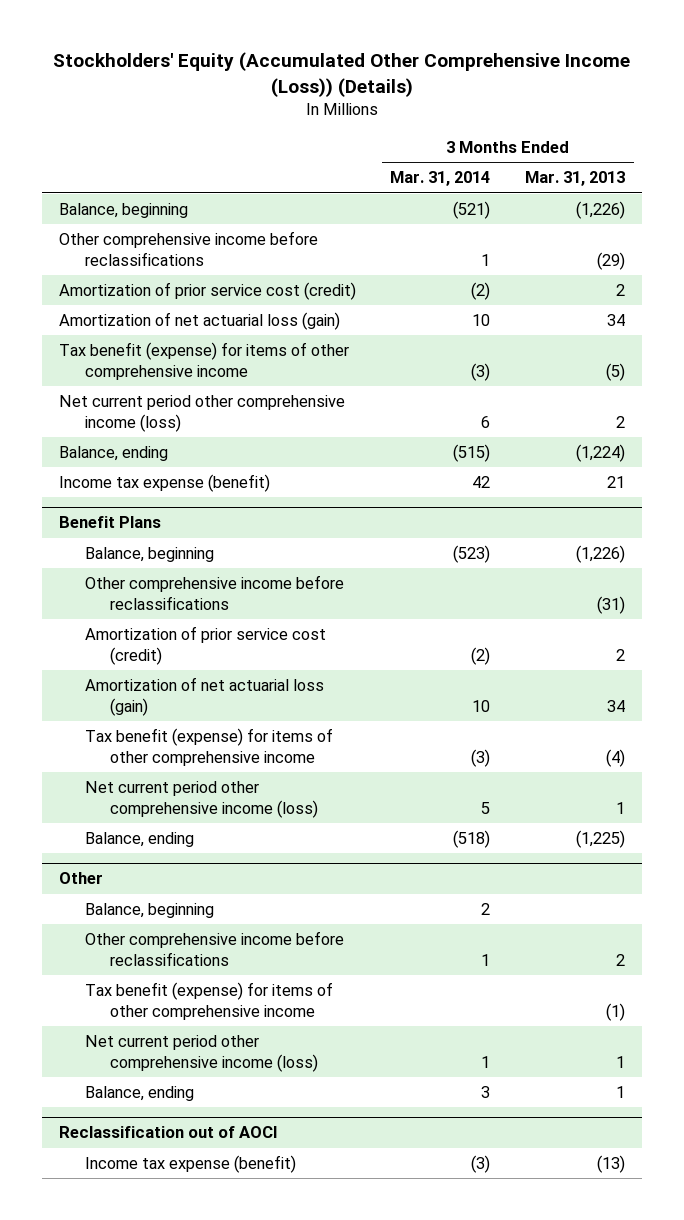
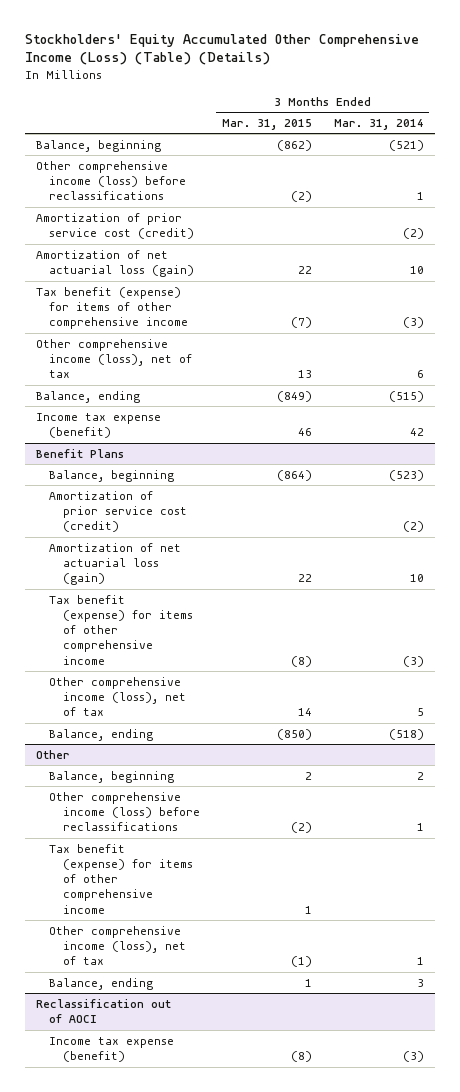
[52,52,630,98] Stockholders' Equity (Accumulated Other Comprehensive Income (Loss)) (Details) -> [25,33,420,66] Stockholders' Equity Accumulated Other Comprehensive Income (Loss) (Table) (Details)
[524,171,625,187] Mar. 31, 2013 -> none
none -> [221,118,312,130] Mar. 31, 2015
[59,231,319,266] Other comprehensive income before reclassifications -> [36,160,187,201] Other comprehensive income (loss) before reclassifications
[59,395,346,432] Net current period other comprehensive income (loss) -> [36,338,193,379] Other comprehensive income (loss), net of tax
[84,575,344,610] Other comprehensive income before reclassifications -> none
[84,781,319,818] Net current period other comprehensive income (loss) -> [49,676,186,717] Other comprehensive income (loss), net of tax
[84,931,344,966] Other comprehensive income before reclassifications -> [49,791,200,832] Other comprehensive income (loss) before reclassifications
[84,1035,319,1072] Net current period other comprehensive income (loss) -> [49,925,186,966] Other comprehensive income (loss), net of tax

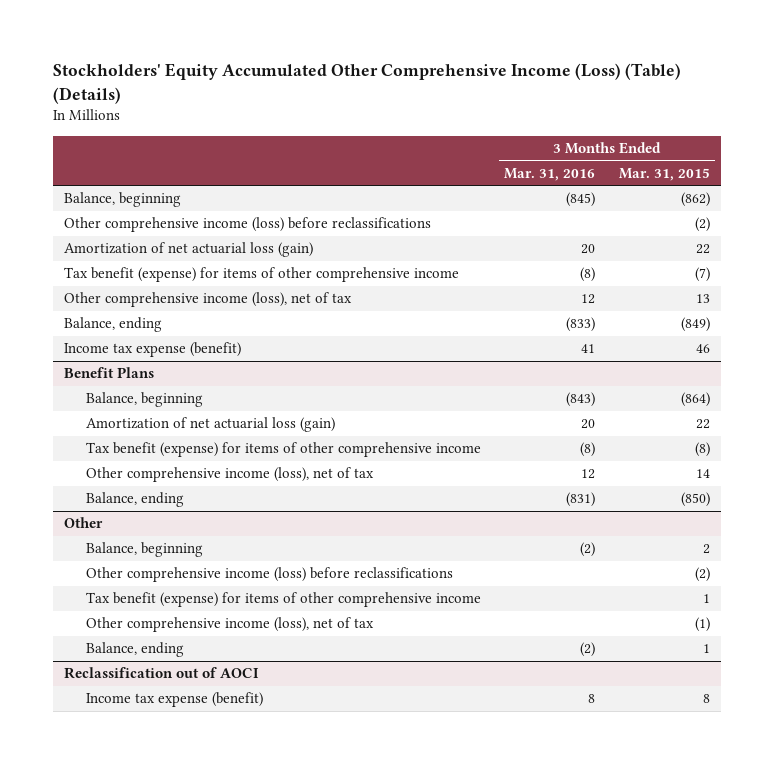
[333,118,424,130] Mar. 31, 2014 -> none
none -> [504,167,596,181] Mar. 31, 2016
[36,212,195,240] Amortization of prior service cost (credit) -> none
[49,490,187,533] Amortization of prior service cost (credit) -> none
[290,1051,312,1063] (8) -> [702,694,710,704] 8

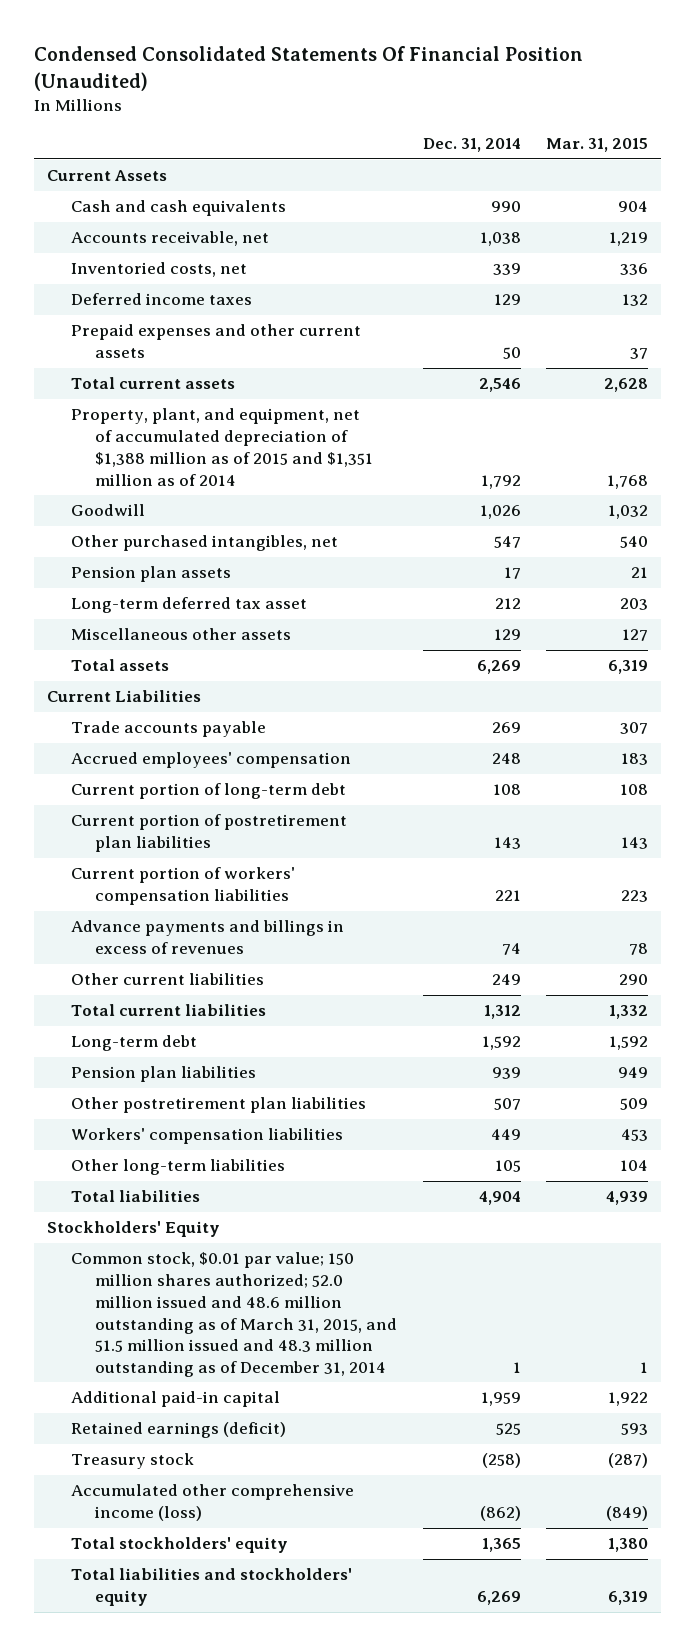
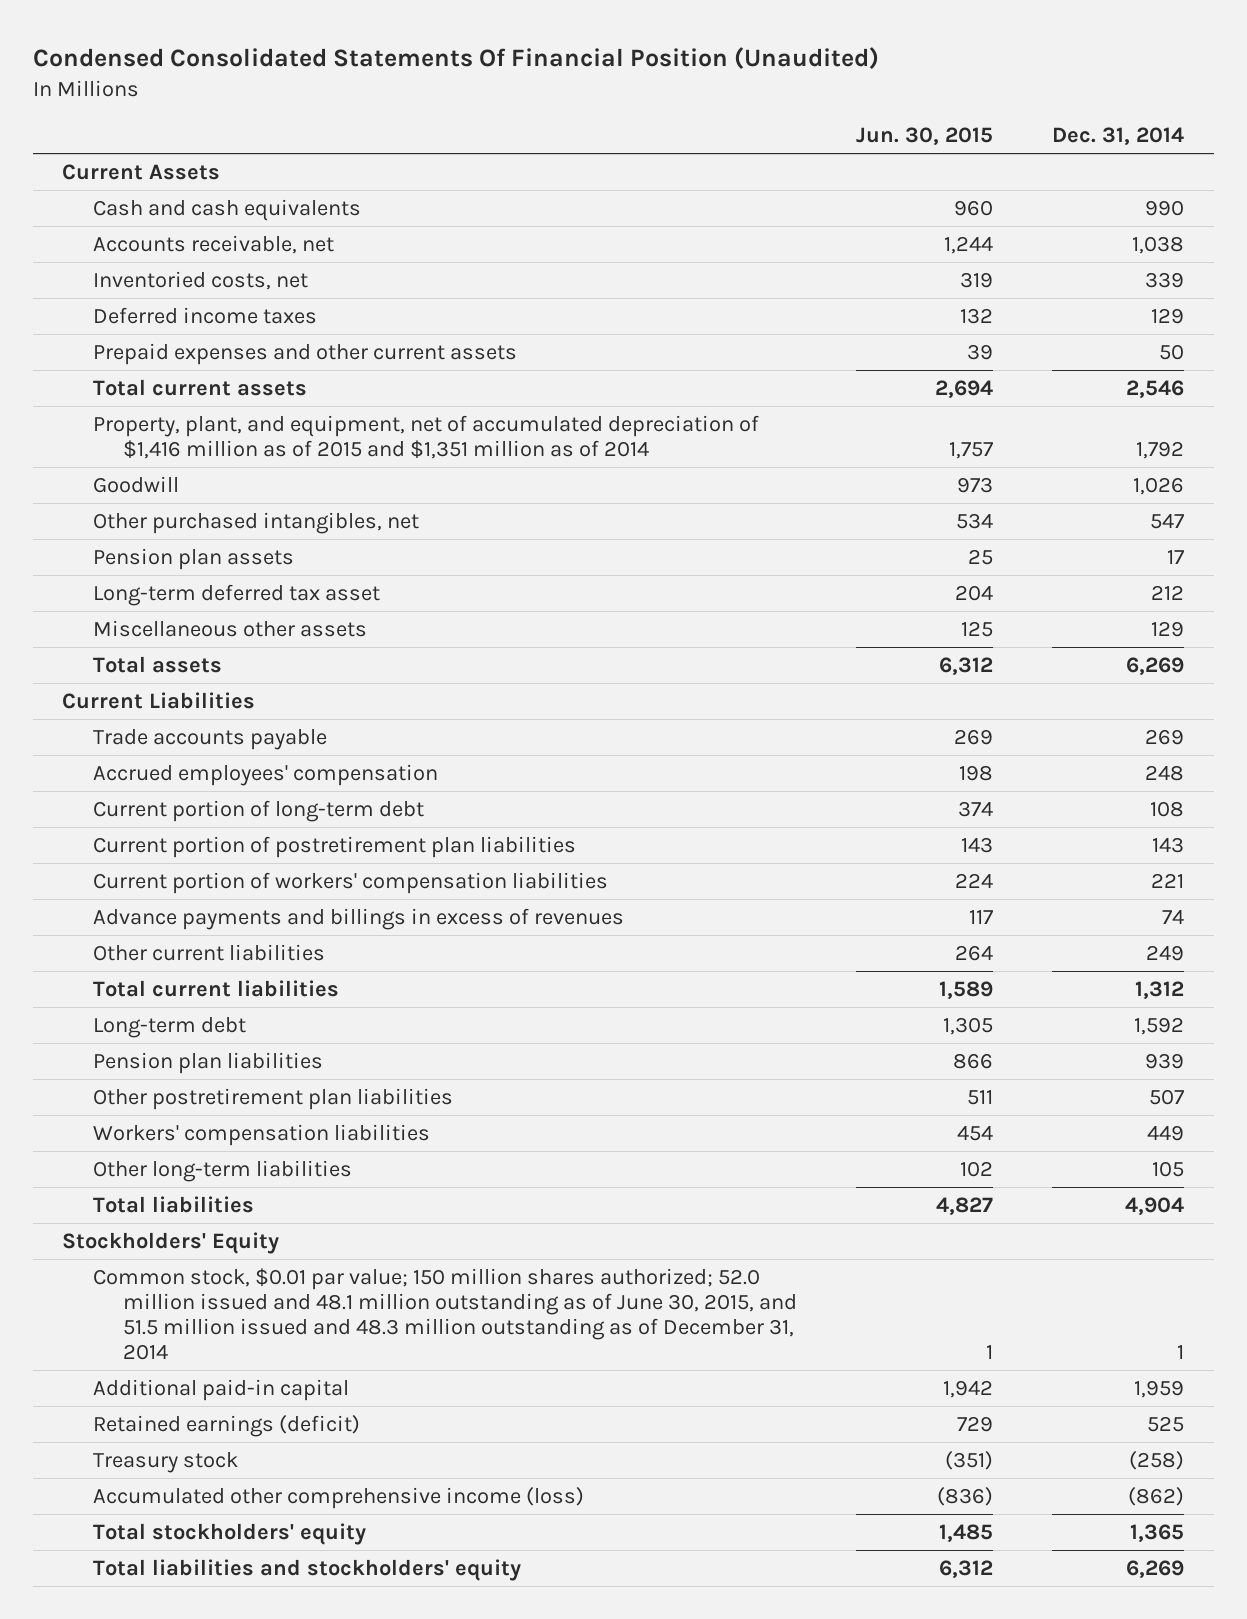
[546,138,649,153] Mar. 31, 2015 -> none
none -> [856,127,994,146] Jun. 30, 2015
[71,408,374,486] Property, plant, and equipment, net of accumulated depreciation of $1,388 million as of 2015 and $1,351 million as of 2014 -> [92,414,759,459] Property, plant, and equipment, net of accumulated depreciation of $1,416 million as of 2015 and $1,351 million as of 2014
[71,1252,398,1377] Common stock, $0.01 par value; 150 million shares authorized; 52.0 million issued and 48.6 million outstanding as of March 31, 2015, and 51.5 million issued and 48.3 million outstanding as of December 31, 2014 -> [92,1267,798,1361] Common stock, $0.01 par value; 150 million shares authorized; 52.0 million issued and 48.1 million outstanding as of June 30, 2015, and 51.5 million issued and 48.3 million outstanding as of December 31, 2014

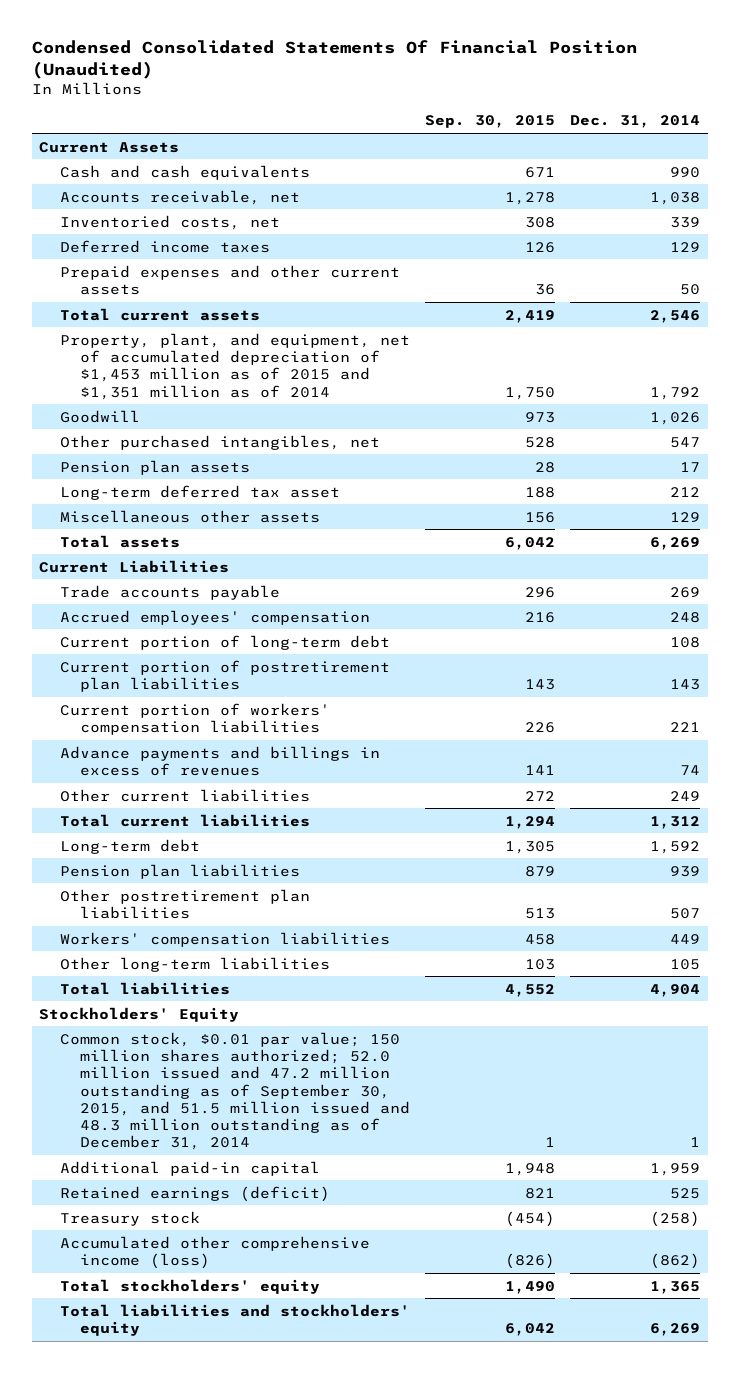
[856,127,994,146] Jun. 30, 2015 -> none
none -> [425,115,556,129] Sep. 30, 2015
[92,414,759,459] Property, plant, and equipment, net of accumulated depreciation of $1,416 million as of 2015 and $1,351 million as of 2014 -> [59,332,410,400] Property, plant, and equipment, net of accumulated depreciation of $1,453 million as of 2015 and $1,351 million as of 2014
[92,1267,798,1361] Common stock, $0.01 par value; 150 million shares authorized; 52.0 million issued and 48.1 million outstanding as of June 30, 2015, and 51.5 million issued and 48.3 million outstanding as of December 31, 2014 -> [59,1031,411,1151] Common stock, $0.01 par value; 150 million shares authorized; 52.0 million issued and 47.2 million outstanding as of September 30, 2015, and 51.5 million issued and 48.3 million outstanding as of December 31, 2014

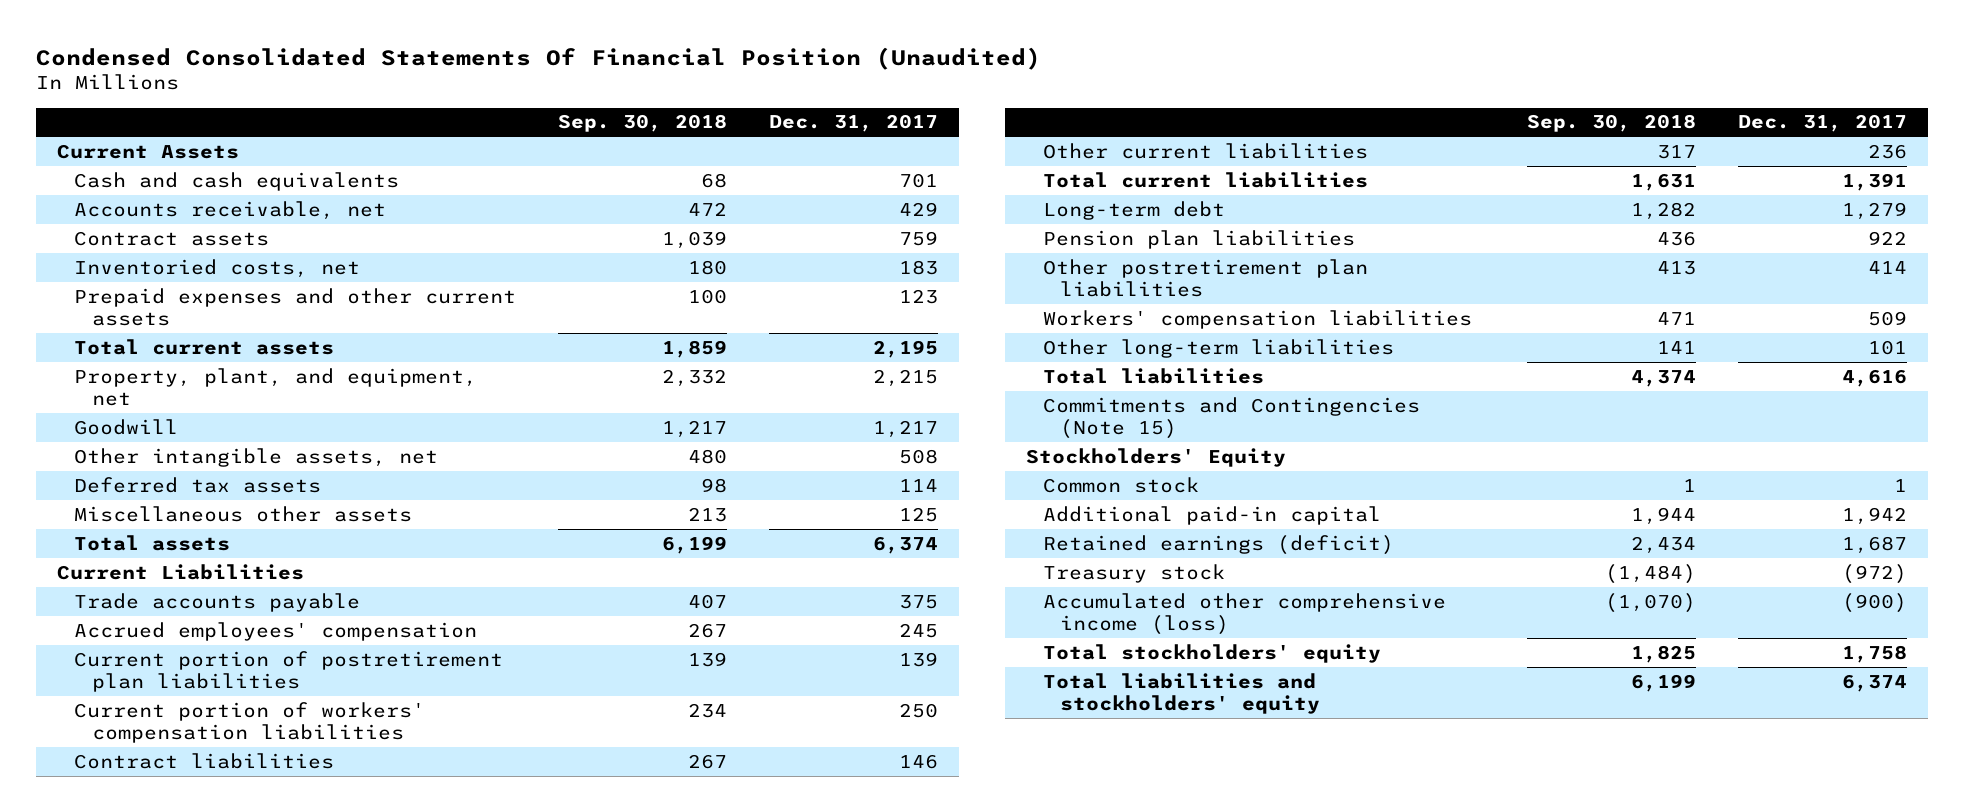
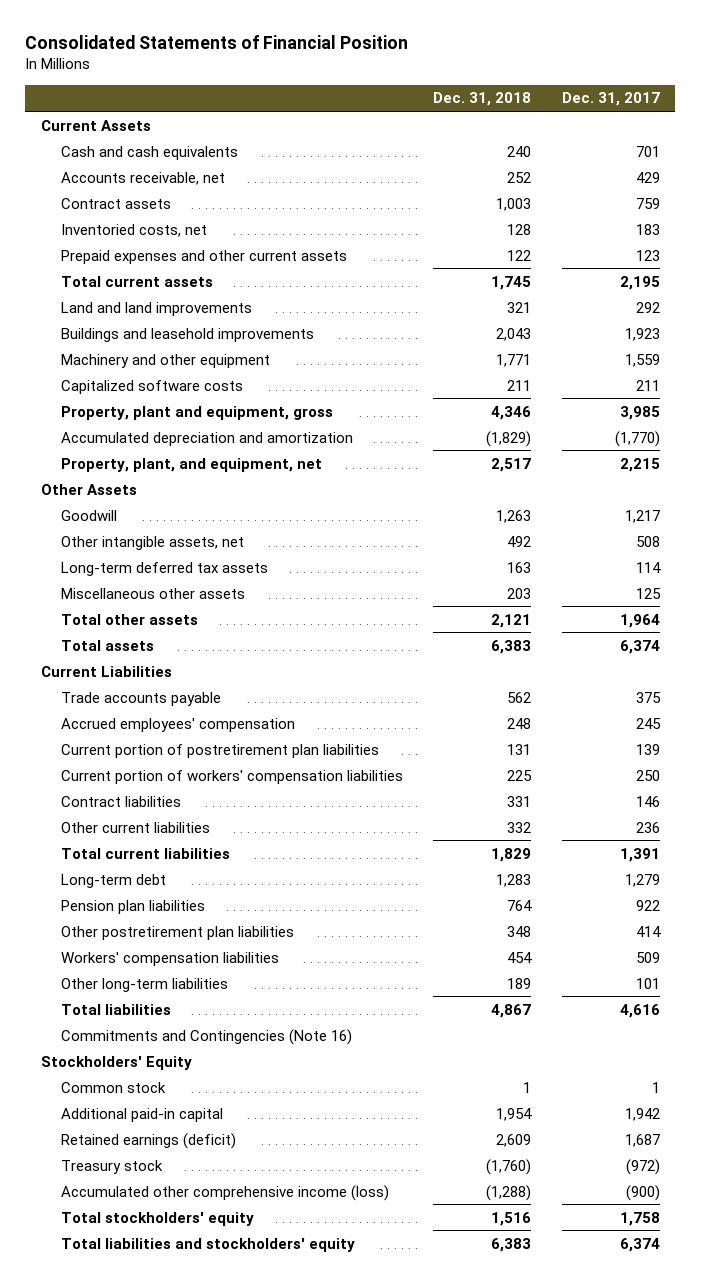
[36,46,1042,70] Condensed Consolidated Statements Of Financial Position (Unaudited) -> [25,35,409,50] Consolidated Statements of Financial Position
[558,114,728,133] Sep. 30, 2018 -> none
none -> [433,92,532,107] Dec. 31, 2018
none -> [60,301,252,316] Land and land improvements
none -> [60,327,314,342] Buildings and leasehold improvements
none -> [60,353,270,368] Machinery and other equipment
none -> [60,379,243,394] Capitalized software costs
none -> [60,405,333,420] Property, plant and equipment, gross
none -> [60,431,353,446] Accumulated depreciation and amortization
none -> [40,483,137,495] Other Assets
[74,476,322,493] Deferred tax assets -> [60,561,268,576] Long-term deferred tax assets
none -> [60,613,198,625] Total other assets
[1042,396,1420,439] Commitments and Contingencies (Note 15) -> [60,1028,352,1045] Commitments and Contingencies (Note 16)

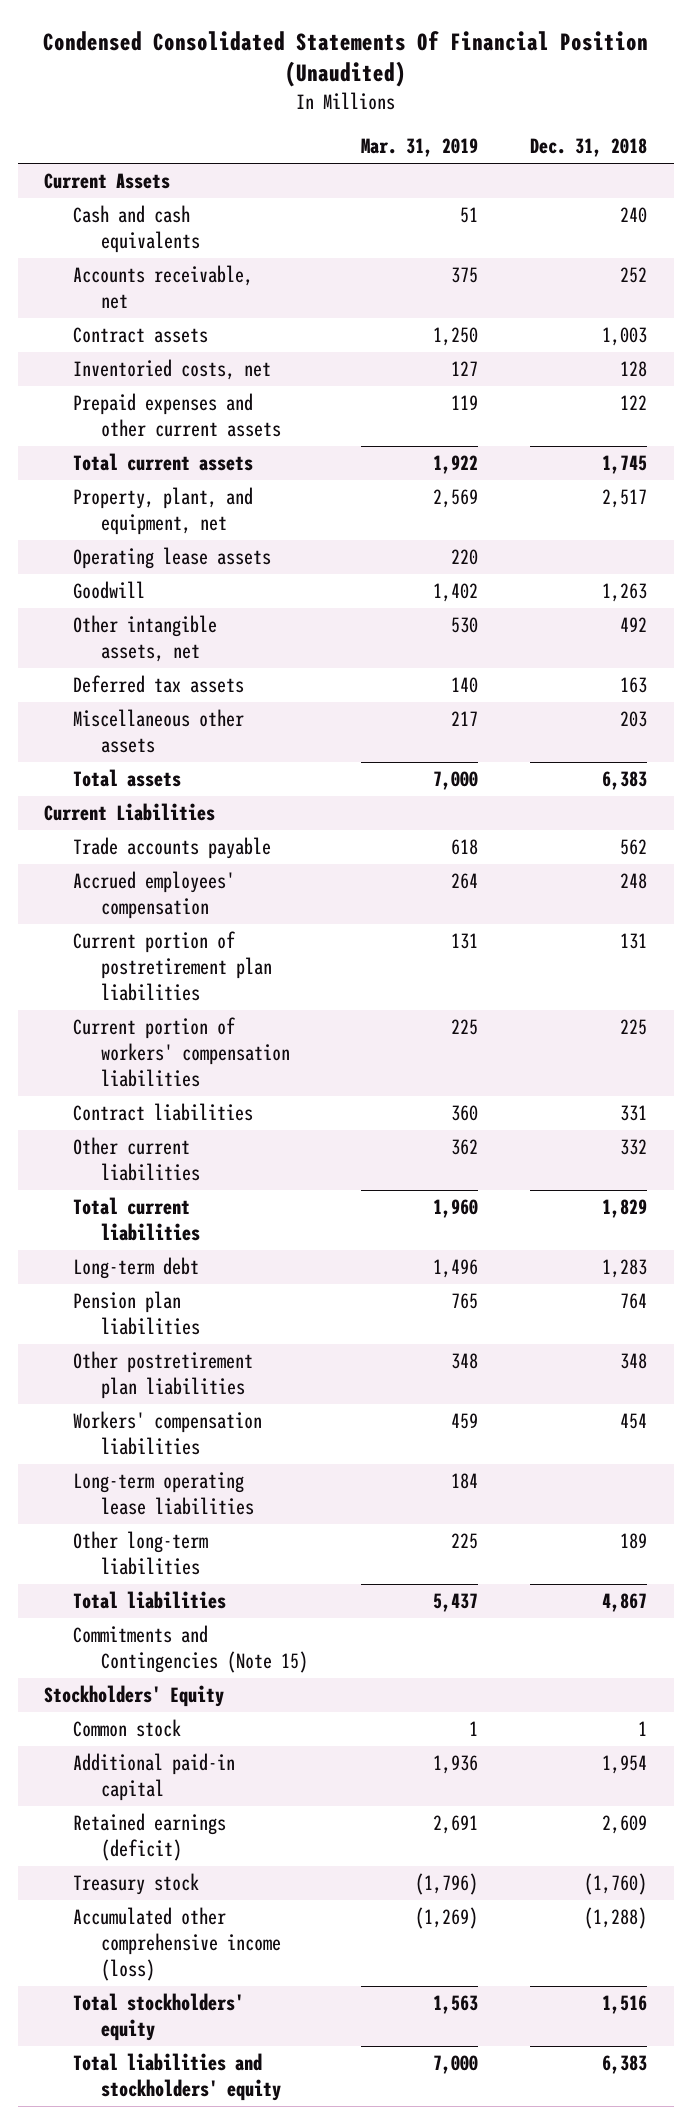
[25,35,409,50] Consolidated Statements of Financial Position -> [42,30,648,88] Condensed Consolidated Statements Of Financial Position (Unaudited)
[561,92,660,107] Dec. 31, 2017 -> none
none -> [360,138,478,158] Mar. 31, 2019
[60,301,252,316] Land and land improvements -> none
[60,327,314,342] Buildings and leasehold improvements -> none
[60,353,270,368] Machinery and other equipment -> none
[60,379,243,394] Capitalized software costs -> none
[60,405,333,420] Property, plant and equipment, gross -> none
[60,431,353,446] Accumulated depreciation and amortization -> none
[40,483,137,495] Other Assets -> none
none -> [72,547,271,570] Operating lease assets
[60,561,268,576] Long-term deferred tax assets -> [72,675,244,694] Deferred tax assets
[60,613,198,625] Total other assets -> none
none -> [72,1472,255,1516] Long-term operating lease liabilities
[60,1028,352,1045] Commitments and Contingencies (Note 16) -> [72,1625,309,1674] Commitments and Contingencies (Note 15)

